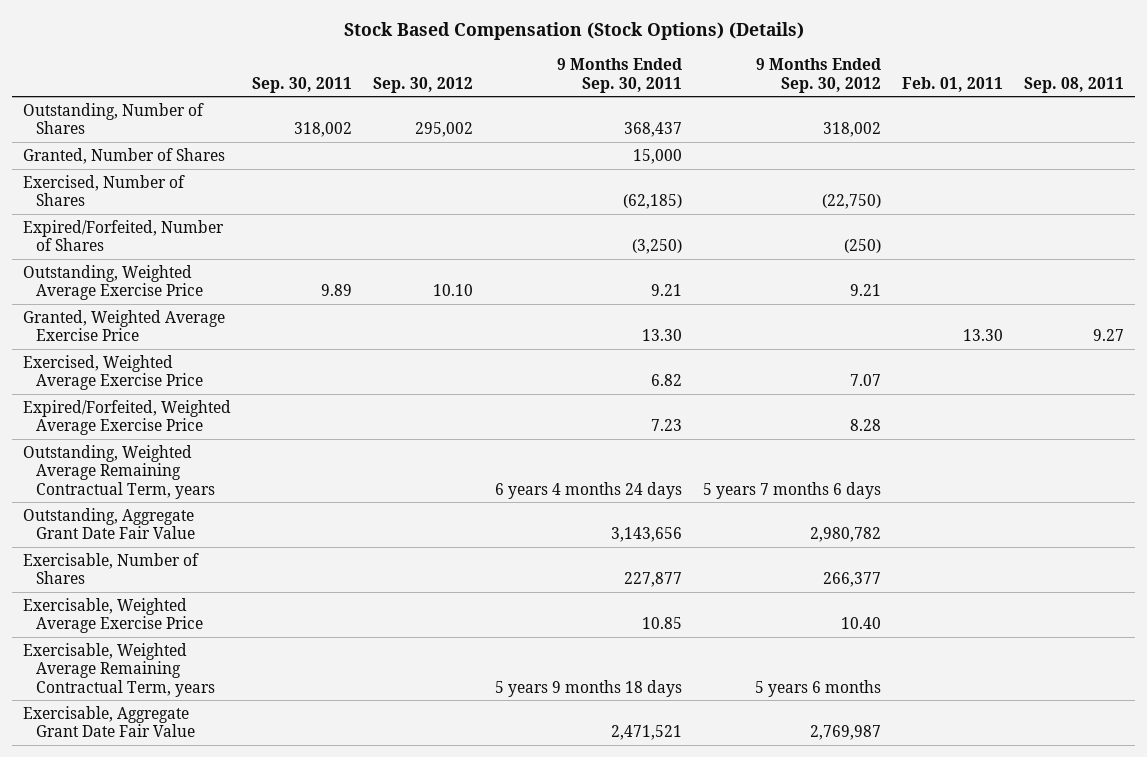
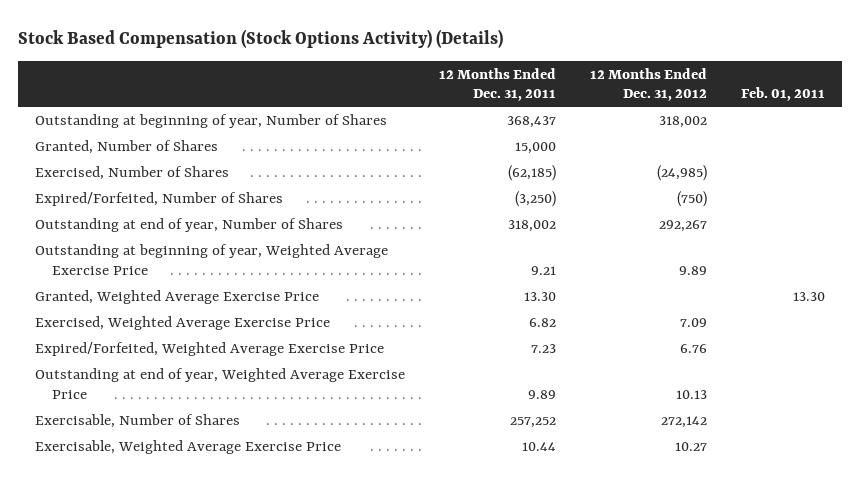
[343,22,804,41] Stock Based Compensation (Stock Options) (Details) -> [17,28,503,48] Stock Based Compensation (Stock Options Activity) (Details)
[252,76,353,93] Sep. 30, 2011 -> none
[373,76,474,93] Sep. 30, 2012 -> none
[556,58,682,93] 9 Months Ended Sep. 30, 2011 -> none
[755,58,881,93] 9 Months Ended Sep. 30, 2012 -> none
[1024,76,1125,93] Sep. 08, 2011 -> none
none -> [438,67,556,102] 12 Months Ended Dec. 31, 2011
none -> [589,67,707,102] 12 Months Ended Dec. 31, 2012
[22,102,204,135] Outstanding, Number of Shares -> [34,113,387,128] Outstanding at beginning of year, Number of Shares
none -> [34,217,343,232] Outstanding at end of year, Number of Shares
[22,264,203,301] Outstanding, Weighted Average Exercise Price -> [34,243,388,275] Outstanding at beginning of year, Weighted Average Exercise Price
[22,444,215,499] Outstanding, Weighted Average Remaining Contractual Term, years -> none
[22,507,195,540] Outstanding, Aggregate Grant Date Fair Value -> none
none -> [34,367,405,399] Outstanding at end of year, Weighted Average Exercise Price
[22,642,215,697] Exercisable, Weighted Average Remaining Contractual Term, years -> none
[22,705,195,738] Exercisable, Aggregate Grant Date Fair Value -> none

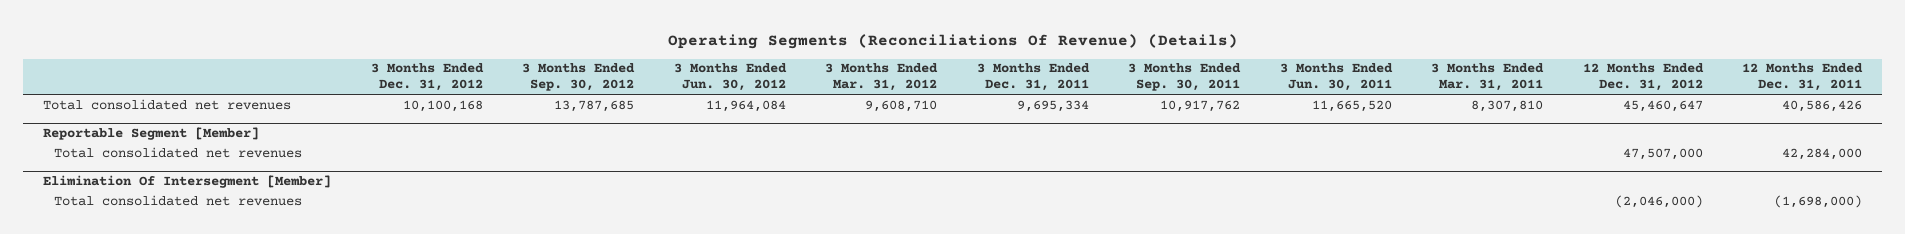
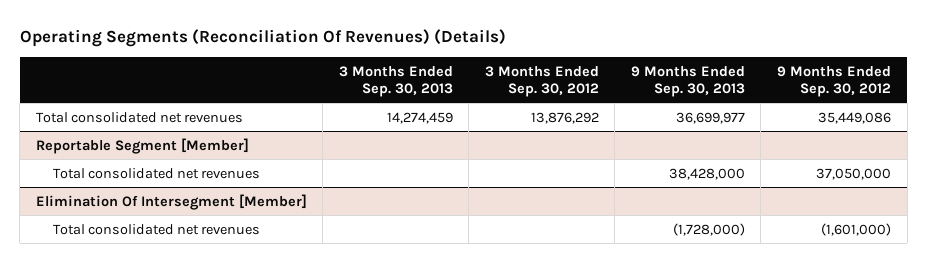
[667,33,1238,49] Operating Segments (Reconciliations Of Revenue) (Details) -> [19,29,506,48] Operating Segments (Reconciliation Of Revenues) (Details)
[370,63,484,92] 3 Months Ended Dec. 31, 2012 -> none
[673,63,787,92] 3 Months Ended Jun. 30, 2012 -> none
[825,63,939,92] 3 Months Ended Mar. 31, 2012 -> none
[976,63,1090,92] 3 Months Ended Dec. 31, 2011 -> none
[1128,63,1242,92] 3 Months Ended Sep. 30, 2011 -> none
[1279,63,1393,92] 3 Months Ended Jun. 30, 2011 -> none
[1431,63,1545,92] 3 Months Ended Mar. 31, 2011 -> none
[1582,63,1704,92] 12 Months Ended Dec. 31, 2012 -> none
[1742,63,1864,92] 12 Months Ended Dec. 31, 2011 -> none
none -> [338,65,453,97] 3 Months Ended Sep. 30, 2013
none -> [630,65,745,97] 9 Months Ended Sep. 30, 2013
none -> [776,65,891,97] 9 Months Ended Sep. 30, 2012
[554,99,635,112] 13,787,685 -> [530,111,599,124] 13,876,292

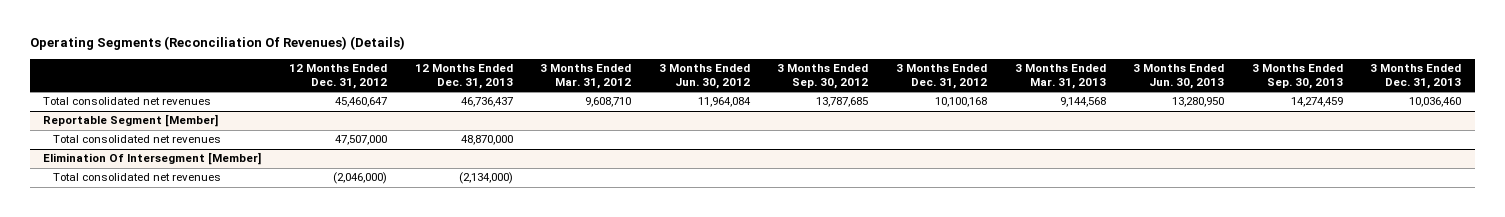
[630,65,745,97] 9 Months Ended Sep. 30, 2013 -> none
[776,65,891,97] 9 Months Ended Sep. 30, 2012 -> none
none -> [289,64,388,89] 12 Months Ended Dec. 31, 2012
none -> [414,64,513,89] 12 Months Ended Dec. 31, 2013
none -> [540,64,632,89] 3 Months Ended Mar. 31, 2012
none -> [658,64,750,89] 3 Months Ended Jun. 30, 2012
none -> [895,64,987,89] 3 Months Ended Dec. 31, 2012
none -> [1014,64,1106,89] 3 Months Ended Mar. 31, 2013
none -> [1133,64,1225,89] 3 Months Ended Jun. 30, 2013
none -> [1370,64,1462,89] 3 Months Ended Dec. 31, 2013
[530,111,599,124] 13,876,292 -> [816,97,869,108] 13,787,685

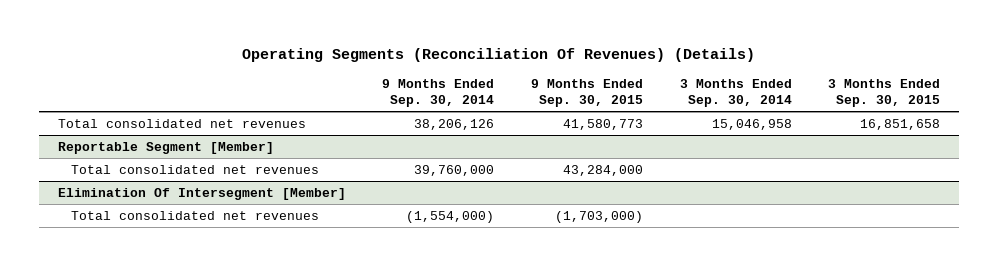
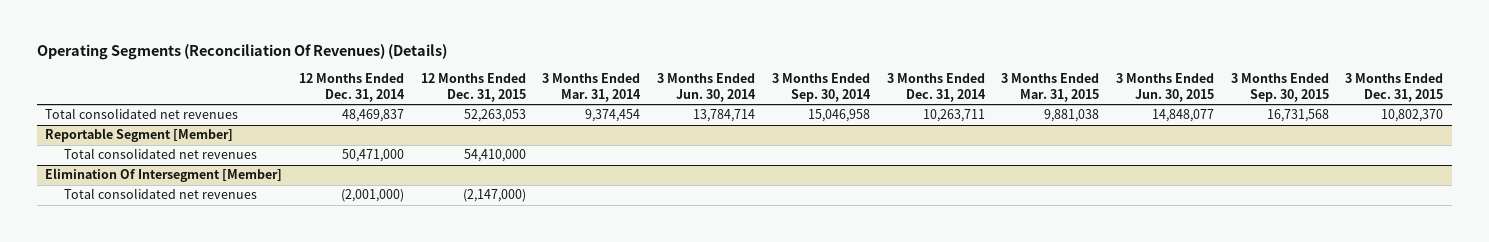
[382,79,495,107] 9 Months Ended Sep. 30, 2014 -> none
[531,79,644,107] 9 Months Ended Sep. 30, 2015 -> none
none -> [299,73,406,103] 12 Months Ended Dec. 31, 2014
none -> [420,73,526,103] 12 Months Ended Dec. 31, 2015
none -> [542,73,642,103] 3 Months Ended Mar. 31, 2014
none -> [657,73,757,103] 3 Months Ended Jun. 30, 2014
none -> [886,73,986,103] 3 Months Ended Dec. 31, 2014
none -> [1001,73,1100,103] 3 Months Ended Mar. 31, 2015
none -> [1115,73,1214,103] 3 Months Ended Jun. 30, 2015
none -> [1345,73,1444,103] 3 Months Ended Dec. 31, 2015
[860,118,941,130] 16,851,658 -> [1266,109,1329,123] 16,731,568

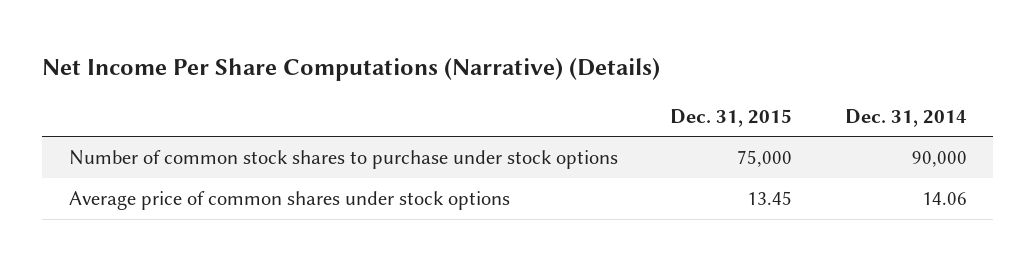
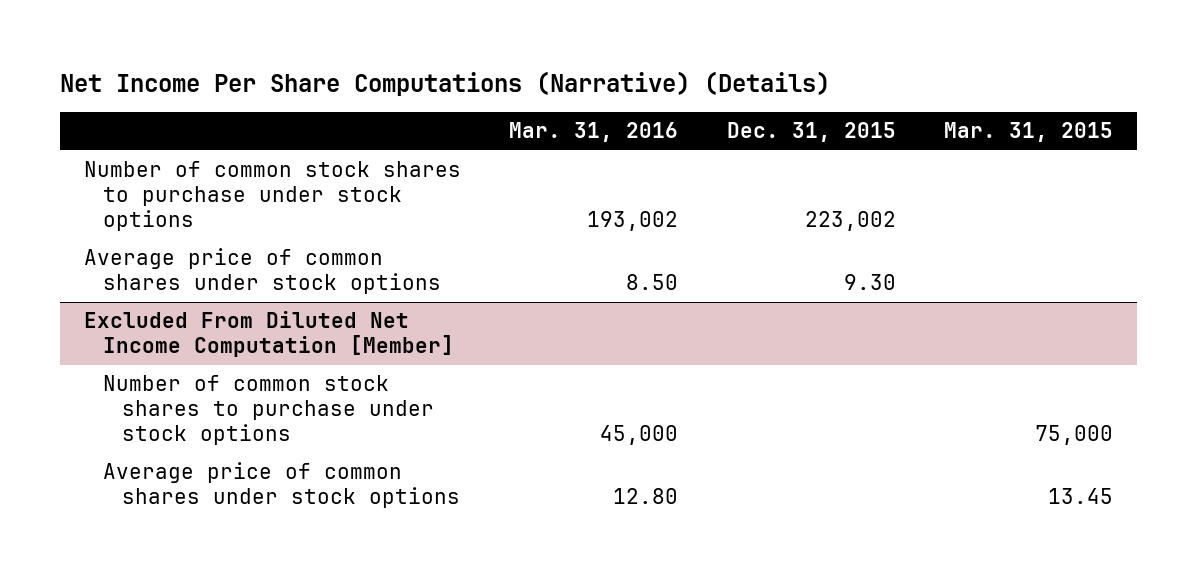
[845,108,968,127] Dec. 31, 2014 -> none
none -> [509,122,679,143] Mar. 31, 2016
none -> [943,122,1113,143] Mar. 31, 2015
[737,150,793,168] 75,000 -> [804,211,896,232] 223,002
[747,191,793,206] 13.45 -> [843,274,896,291] 9.30
none -> [84,311,455,358] Excluded From Diluted Net Income Computation [Member]
none -> [103,375,434,446] Number of common stock shares to purchase under stock options
none -> [103,462,460,509] Average price of common shares under stock options

